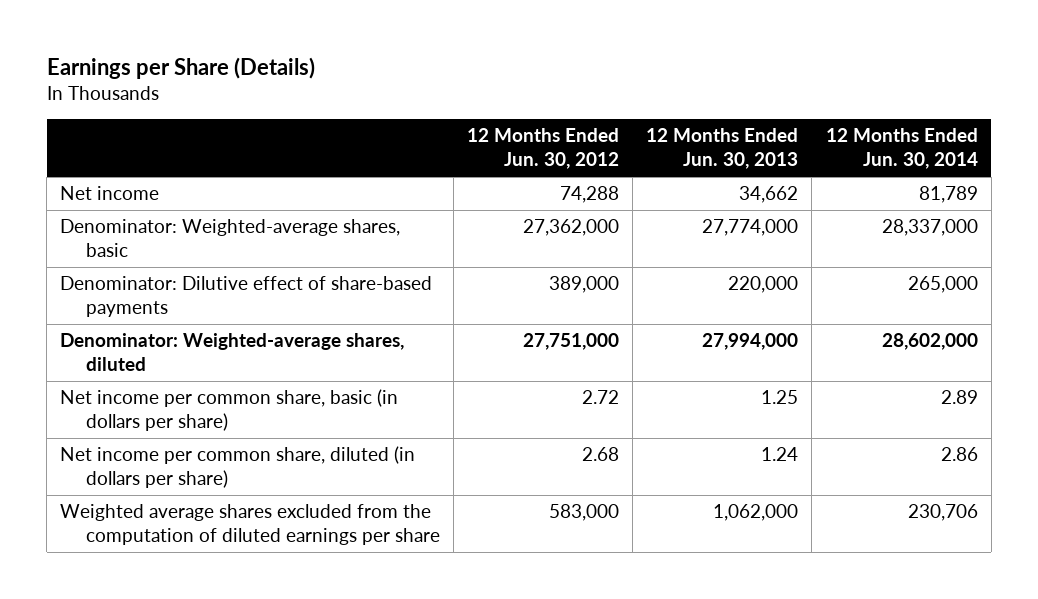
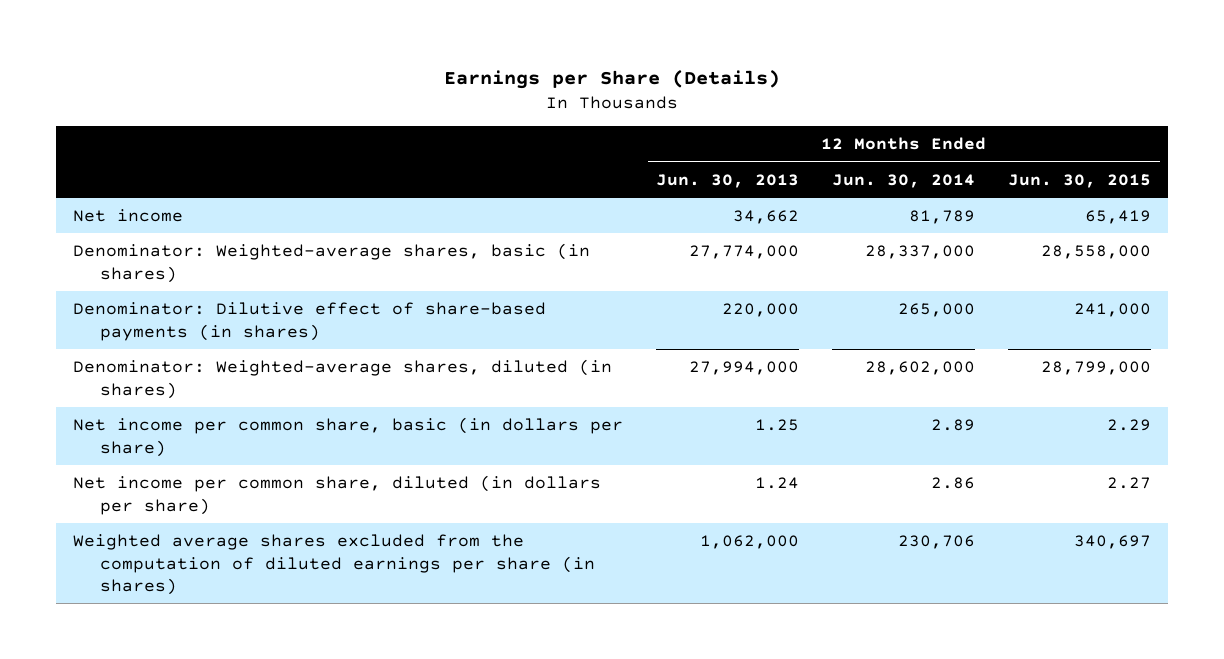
[467,128,620,170] 12 Months Ended Jun. 30, 2012 -> none
none -> [1008,173,1152,188] Jun. 30, 2015
[60,219,401,258] Denominator: Weighted-average shares, basic -> [72,242,590,283] Denominator: Weighted-average shares, basic (in shares)
[60,276,433,318] Denominator: Dilutive effect of share-based payments -> [72,301,546,341] Denominator: Dilutive effect of share-based payments (in shares)
[60,333,405,372] Denominator: Weighted-average shares, diluted -> [72,358,612,399] Denominator: Weighted-average shares, diluted (in shares)
[60,504,440,546] Weighted average shares excluded from the computation of diluted earnings per share -> [72,533,596,596] Weighted average shares excluded from the computation of diluted earnings per share (in shares)

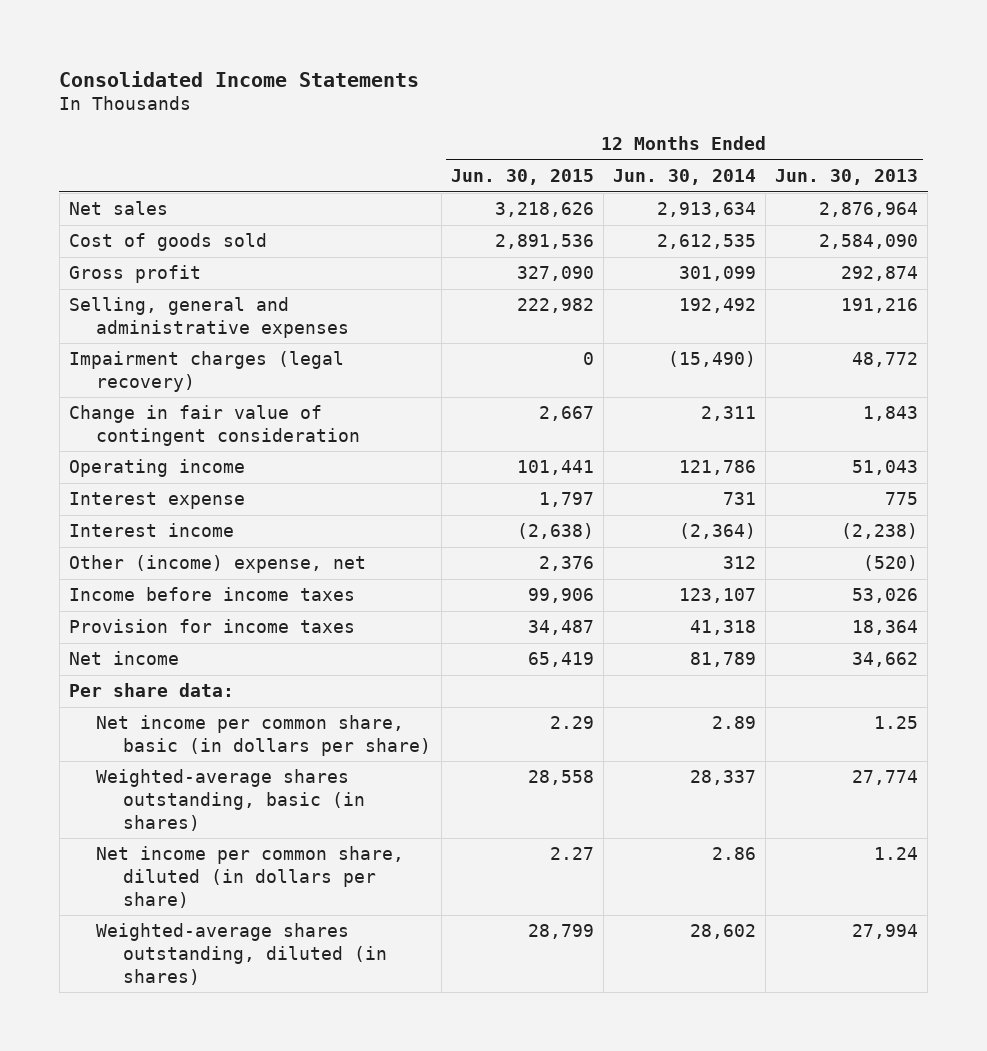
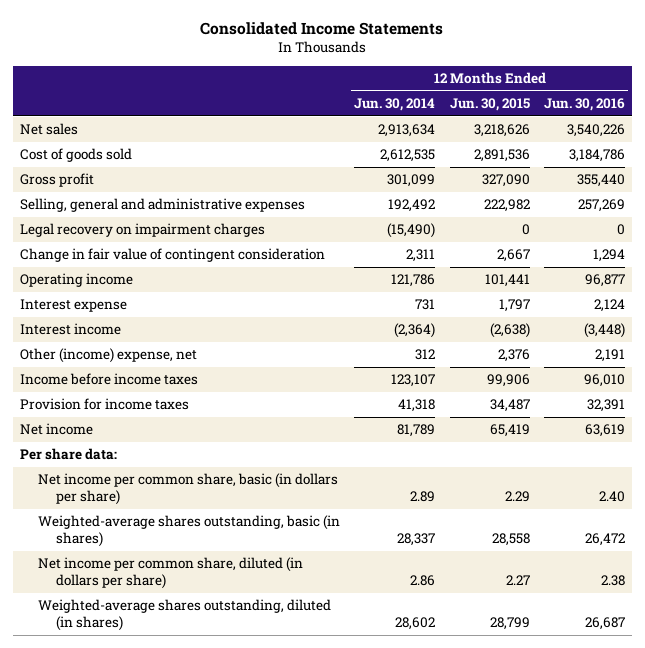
[775,169,919,186] Jun. 30, 2013 -> none
none -> [543,98,625,112] Jun. 30, 2016
[69,351,345,392] Impairment charges (legal recovery) -> [20,223,266,238] Legal recovery on impairment charges

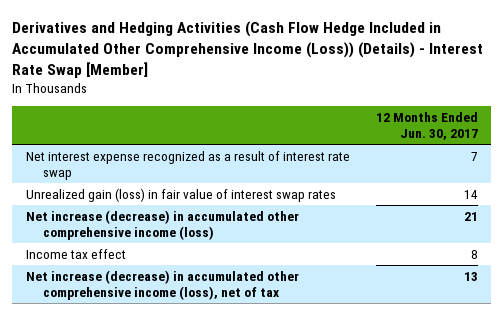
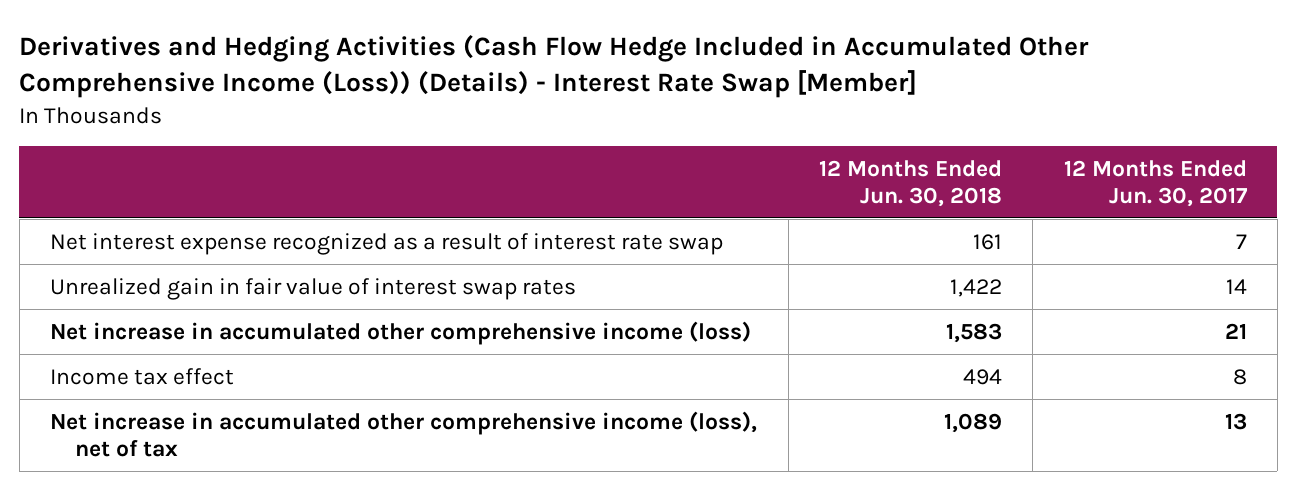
none -> [818,159,1002,207] 12 Months Ended Jun. 30, 2018
[25,187,336,202] Unrealized gain (loss) in fair value of interest swap rates -> [50,277,577,300] Unrealized gain in fair value of interest swap rates
[25,209,299,241] Net increase (decrease) in accumulated other comprehensive income (loss) -> [50,320,752,345] Net increase in accumulated other comprehensive income (loss)
[25,269,299,301] Net increase (decrease) in accumulated other comprehensive income (loss), net of tax -> [50,410,758,457] Net increase in accumulated other comprehensive income (loss), net of tax

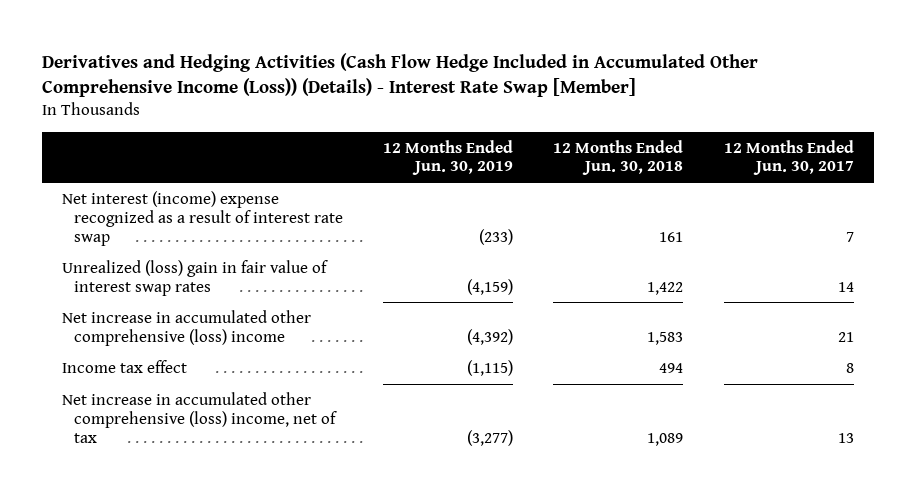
none -> [383,139,514,176] 12 Months Ended Jun. 30, 2019
[50,232,724,255] Net interest expense recognized as a result of interest rate swap -> [62,190,344,246] Net interest (income) expense recognized as a result of interest rate swap
[50,277,577,300] Unrealized gain in fair value of interest swap rates -> [62,259,329,296] Unrealized (loss) gain in fair value of interest swap rates
[50,320,752,345] Net increase in accumulated other comprehensive income (loss) -> [62,309,312,346] Net increase in accumulated other comprehensive (loss) income
[50,410,758,457] Net increase in accumulated other comprehensive income (loss), net of tax -> [62,391,338,443] Net increase in accumulated other comprehensive (loss) income, net of tax

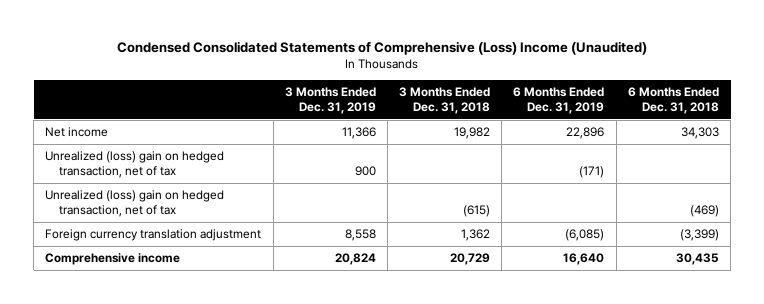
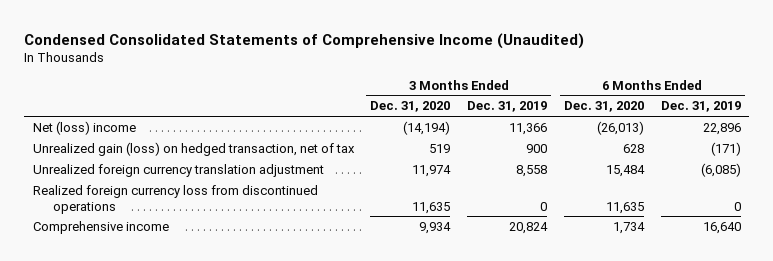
[117,40,648,55] Condensed Consolidated Statements of Comprehensive (Loss) Income (Unaudited) -> [24,32,585,49] Condensed Consolidated Statements of Comprehensive Income (Unaudited)
[399,86,491,115] 3 Months Ended Dec. 31, 2018 -> none
[627,86,719,115] 6 Months Ended Dec. 31, 2018 -> none
none -> [370,101,451,113] Dec. 31, 2020
none -> [563,101,644,113] Dec. 31, 2020
[45,190,225,218] Unrealized (loss) gain on hedged transaction, net of tax -> none
[45,127,109,138] Net income -> [32,120,136,135] Net (loss) income
[45,151,225,179] Unrealized (loss) gain on hedged transaction, net of tax -> [32,141,355,156] Unrealized gain (loss) on hedged transaction, net of tax
[45,229,262,242] Foreign currency translation adjustment -> [32,163,324,177] Unrealized foreign currency translation adjustment
none -> [32,184,318,214] Realized foreign currency loss from discontinued operations

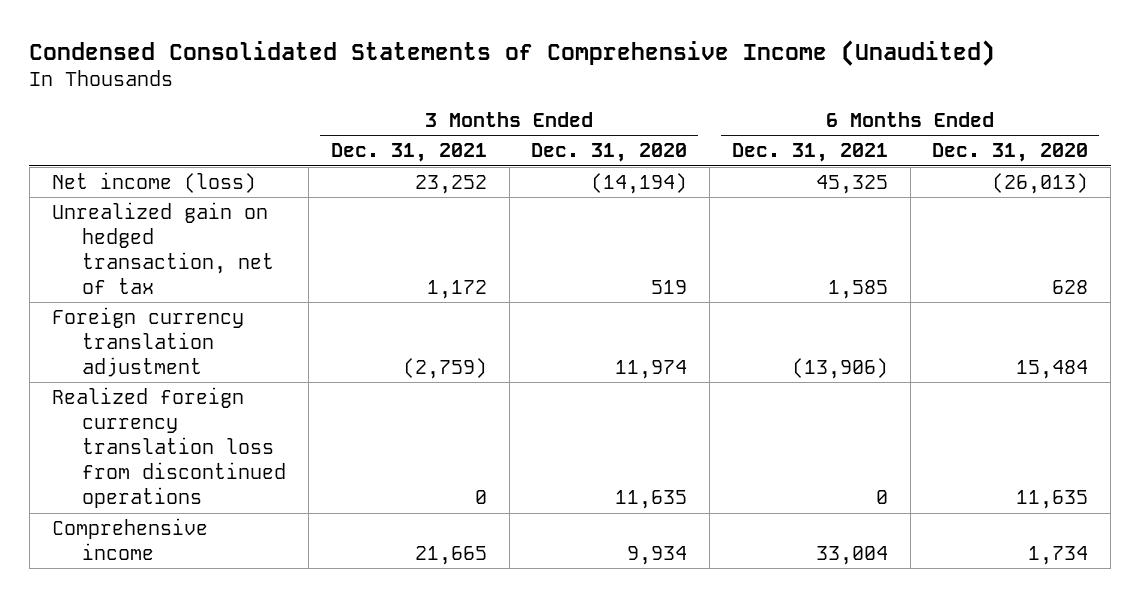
[467,101,548,113] Dec. 31, 2019 -> none
[660,101,741,113] Dec. 31, 2019 -> none
none -> [330,143,487,163] Dec. 31, 2021
none -> [731,143,888,163] Dec. 31, 2021
[32,120,136,135] Net (loss) income -> [51,171,256,193] Net income (loss)
[32,141,355,156] Unrealized gain (loss) on hedged transaction, net of tax -> [51,201,275,295] Unrealized gain on hedged transaction, net of tax
[32,163,324,177] Unrealized foreign currency translation adjustment -> [51,306,244,378] Foreign currency translation adjustment
[32,184,318,214] Realized foreign currency loss from discontinued operations -> [51,386,287,509] Realized foreign currency translation loss from discontinued operations

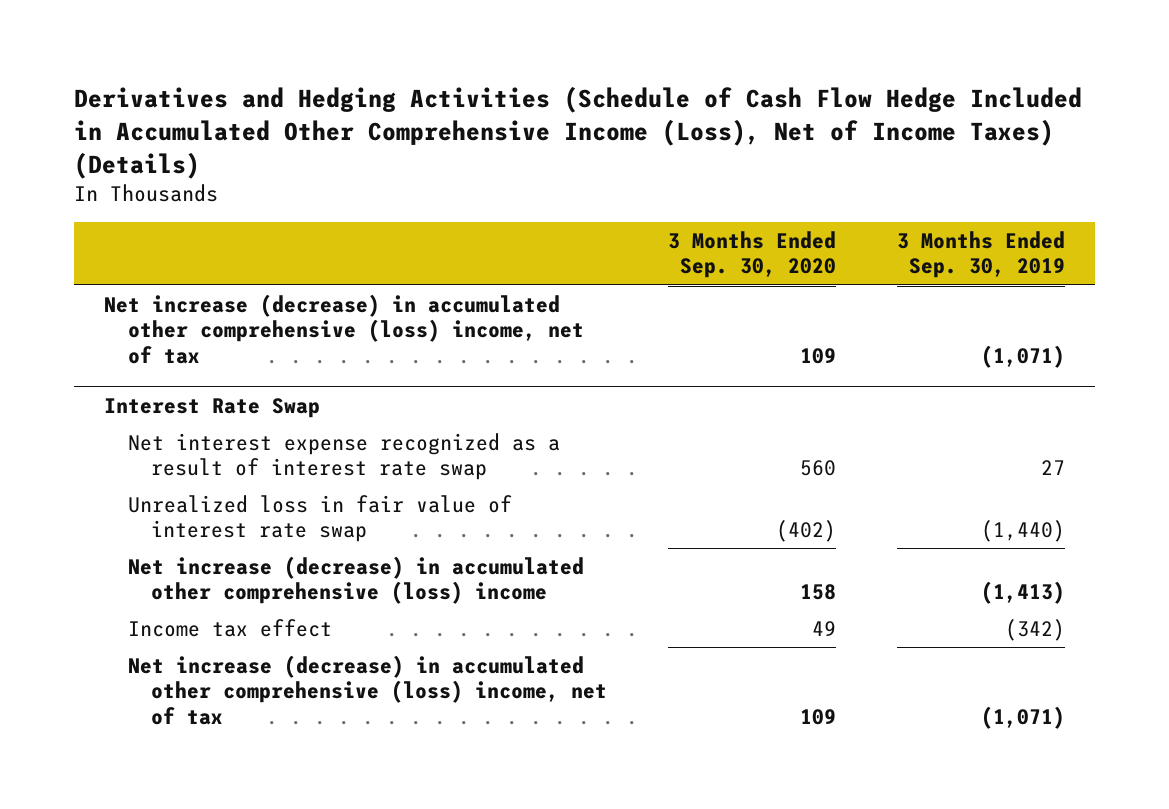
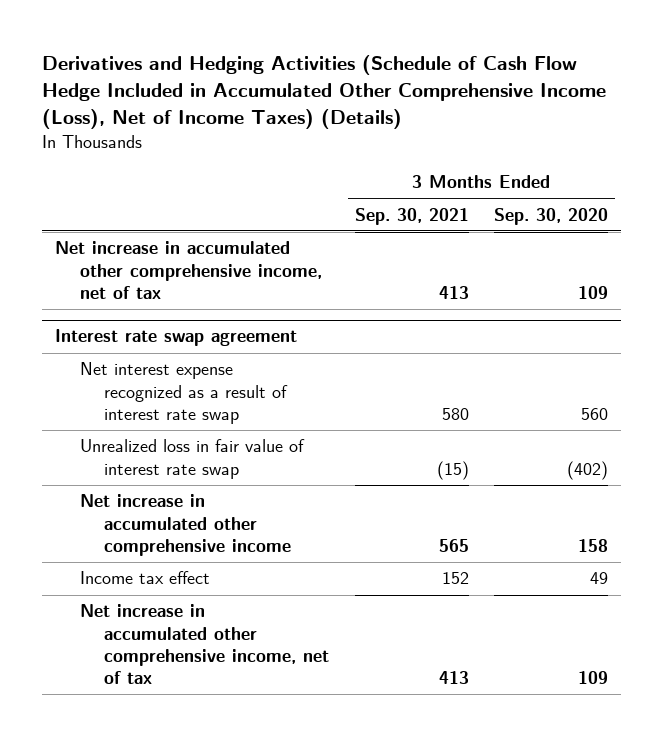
[896,231,1065,279] 3 Months Ended Sep. 30, 2019 -> none
none -> [354,207,469,225] Sep. 30, 2021
[104,293,584,364] Net increase (decrease) in accumulated other comprehensive (loss) income, net of tax -> [55,241,322,299] Net increase in accumulated other comprehensive income, net of tax
[104,397,321,418] Interest Rate Swap -> [55,329,298,347] Interest rate swap agreement
[127,555,584,605] Net increase (decrease) in accumulated other comprehensive (loss) income -> [79,494,292,556] Net increase in accumulated other comprehensive income
[127,654,608,725] Net increase (decrease) in accumulated other comprehensive (loss) income, net of tax -> [79,604,330,684] Net increase in accumulated other comprehensive income, net of tax

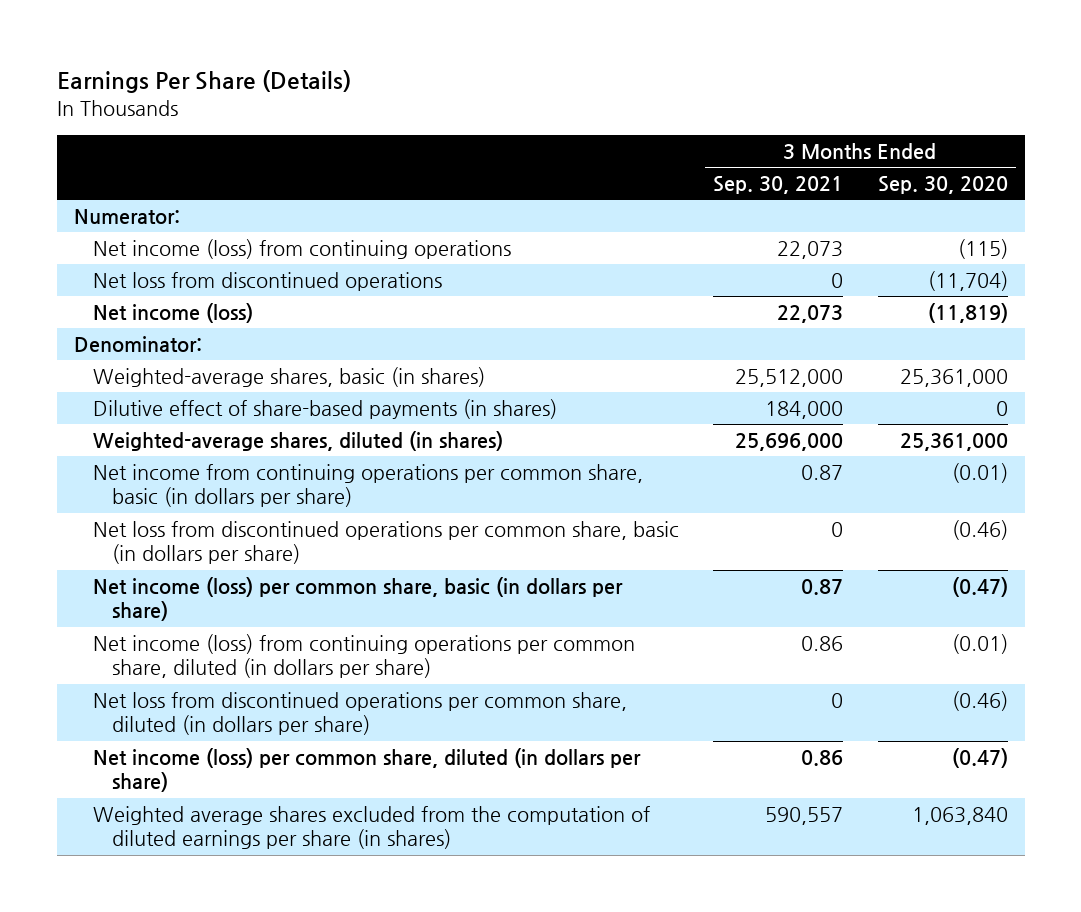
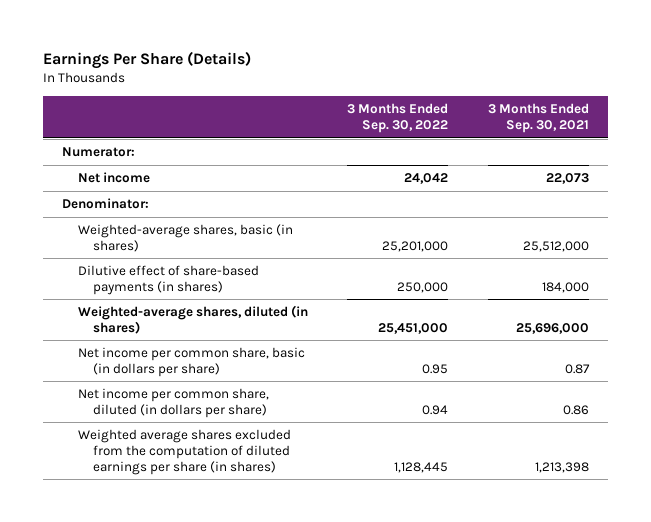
[877,176,1008,195] Sep. 30, 2020 -> none
none -> [347,103,449,134] 3 Months Ended Sep. 30, 2022
[93,239,512,260] Net income (loss) from continuing operations -> none
[93,272,443,292] Net loss from discontinued operations -> none
[93,303,254,324] Net income (loss) -> [77,172,150,184] Net income
[93,464,644,508] Net income from continuing operations per common share, basic (in dollars per share) -> none
[93,521,680,565] Net loss from discontinued operations per common share, basic (in dollars per share) -> none
[93,634,636,679] Net income (loss) from continuing operations per common share, diluted (in dollars per share) -> none
[93,692,628,736] Net loss from discontinued operations per common share, diluted (in dollars per share) -> none
[93,577,624,622] Net income (loss) per common share, basic (in dollars per share) -> [77,347,305,377] Net income per common share, basic (in dollars per share)
[93,748,642,793] Net income (loss) per common share, diluted (in dollars per share) -> [77,388,269,418] Net income per common share, diluted (in dollars per share)
[765,807,844,826] 590,557 -> [534,461,589,473] 1,213,398

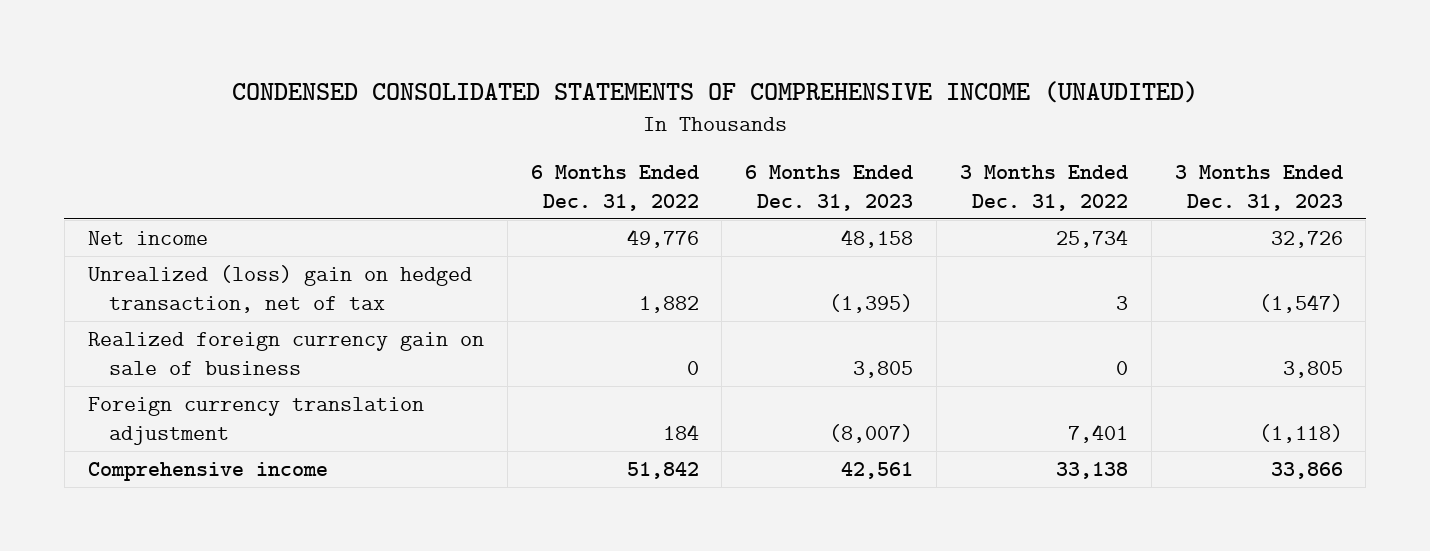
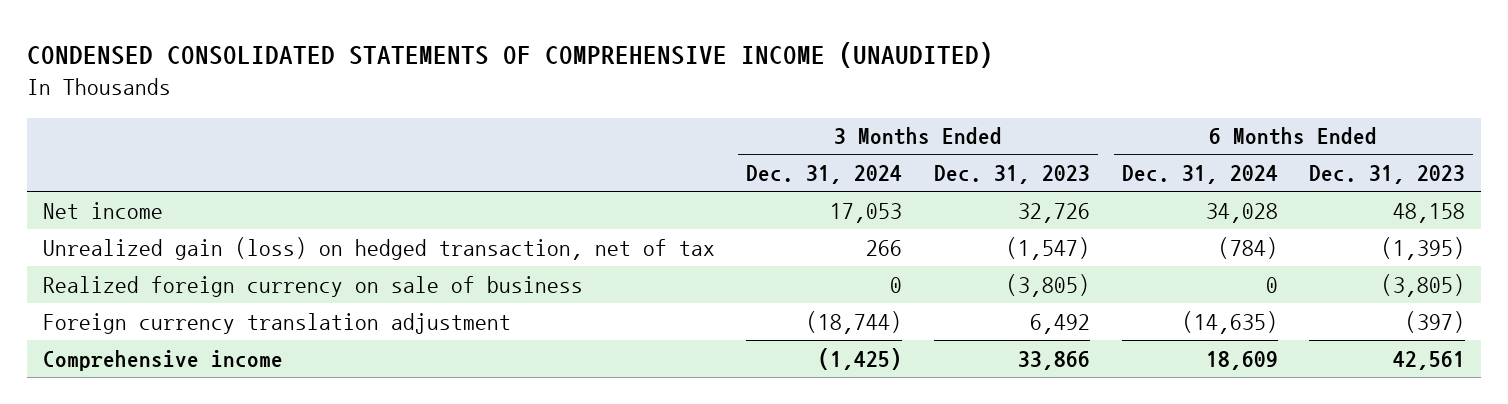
[530,165,699,211] 6 Months Ended Dec. 31, 2022 -> none
[959,165,1128,211] 3 Months Ended Dec. 31, 2022 -> none
none -> [746,165,903,185] Dec. 31, 2024
none -> [1121,165,1278,185] Dec. 31, 2024
[87,265,472,313] Unrealized (loss) gain on hedged transaction, net of tax -> [42,236,715,260] Unrealized gain (loss) on hedged transaction, net of tax
[87,332,484,375] Realized foreign currency gain on sale of business -> [42,275,583,297] Realized foreign currency on sale of business
[853,360,914,378] 3,805 -> [1381,273,1466,297] (3,805)
[1282,360,1343,378] 3,805 -> [1005,273,1090,297] (3,805)
[829,423,914,443] (8,007) -> [1405,310,1466,333] (397)
[1258,423,1343,443] (1,118) -> [1029,313,1090,334] 6,492

